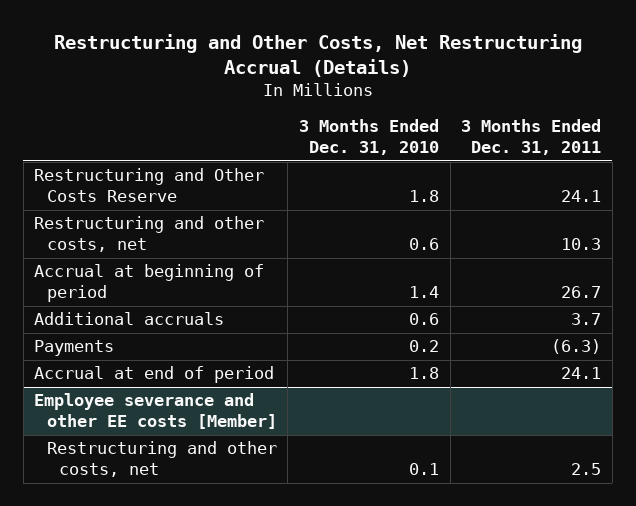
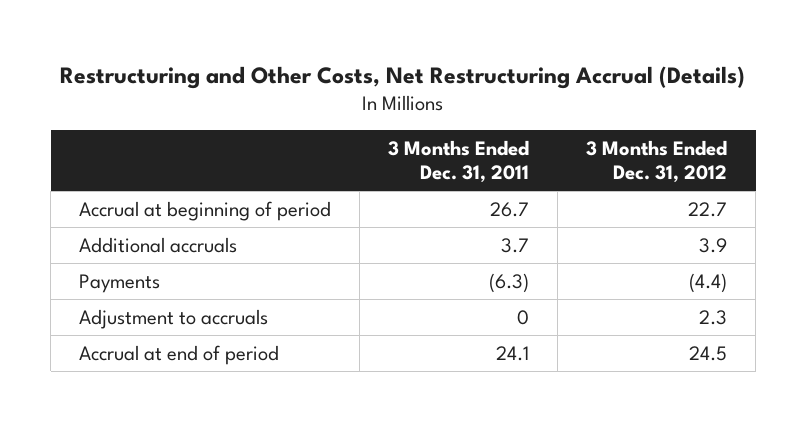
[298,119,439,156] 3 Months Ended Dec. 31, 2010 -> none
none -> [586,140,728,184] 3 Months Ended Dec. 31, 2012
[34,168,265,203] Restructuring and Other Costs Reserve -> none
[34,216,265,253] Restructuring and other costs, net -> none
none -> [79,308,269,329] Adjustment to accruals
[34,393,277,430] Employee severance and other EE costs [Member] -> none
[46,441,277,478] Restructuring and other costs, net -> none

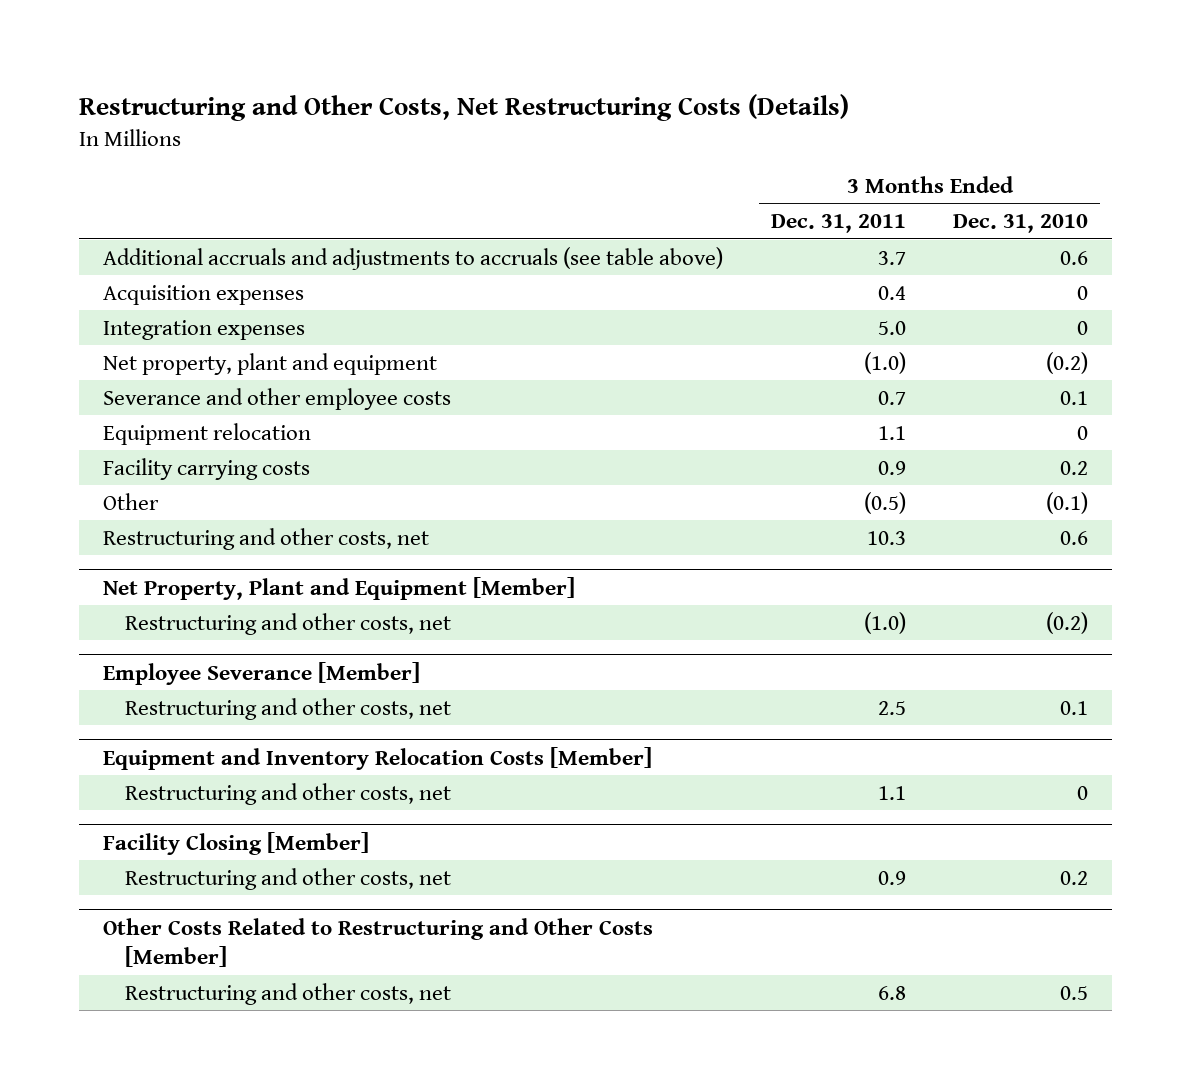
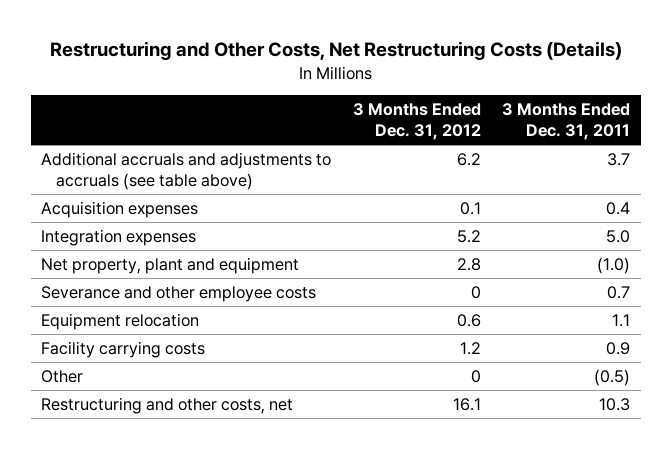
[953,214,1089,234] Dec. 31, 2010 -> none
none -> [352,103,481,141] 3 Months Ended Dec. 31, 2012
[102,576,575,600] Net Property, Plant and Equipment [Member] -> none
[125,612,452,635] Restructuring and other costs, net -> none
[102,661,420,685] Employee Severance [Member] -> none
[125,697,452,720] Restructuring and other costs, net -> none
[102,746,652,770] Equipment and Inventory Relocation Costs [Member] -> none
[125,782,452,805] Restructuring and other costs, net -> none
[102,831,369,855] Facility Closing [Member] -> none
[125,867,452,890] Restructuring and other costs, net -> none
[102,917,653,968] Other Costs Related to Restructuring and Other Costs [Member] -> none
[125,982,452,1005] Restructuring and other costs, net -> none

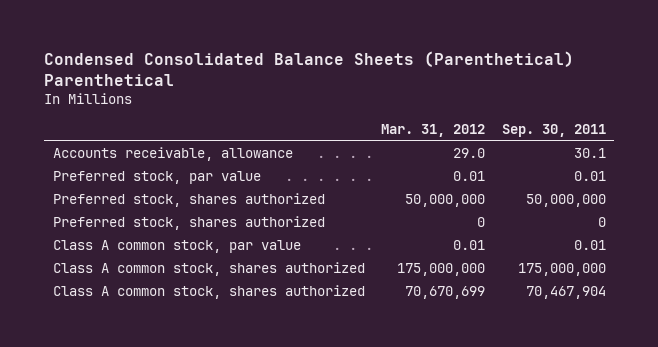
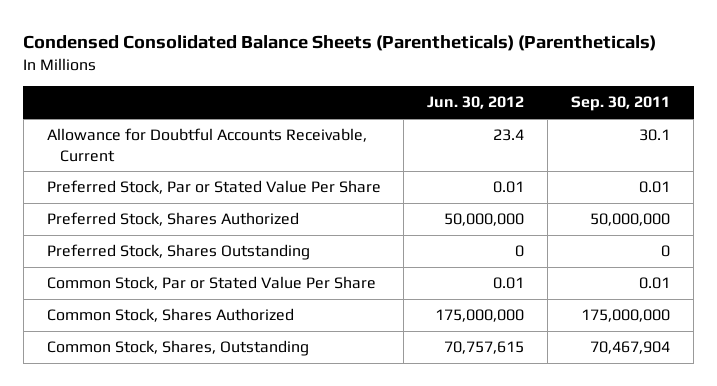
[44,51,575,87] Condensed Consolidated Balance Sheets (Parenthetical) Parenthetical -> [23,35,657,52] Condensed Consolidated Balance Sheets (Parentheticals) (Parentheticals)
[381,124,486,138] Mar. 31, 2012 -> none
none -> [427,96,525,110] Jun. 30, 2012
[52,147,293,162] Accounts receivable, allowance -> [46,128,367,162] Allowance for Doubtful Accounts Receivable, Current
[52,171,261,185] Preferred stock, par value -> [46,180,381,195] Preferred Stock, Par or Stated Value Per Share
[52,193,325,208] Preferred stock, shares authorized -> [46,212,299,227] Preferred Stock, Shares Authorized
[52,216,325,231] Preferred stock, shares authorized -> [46,244,310,261] Preferred Stock, Shares Outstanding
[52,240,301,254] Class A common stock, par value -> [46,276,376,291] Common Stock, Par or Stated Value Per Share
[52,262,365,277] Class A common stock, shares authorized -> [46,308,294,323] Common Stock, Shares Authorized
[52,285,365,300] Class A common stock, shares authorized -> [46,340,309,357] Common Stock, Shares, Outstanding

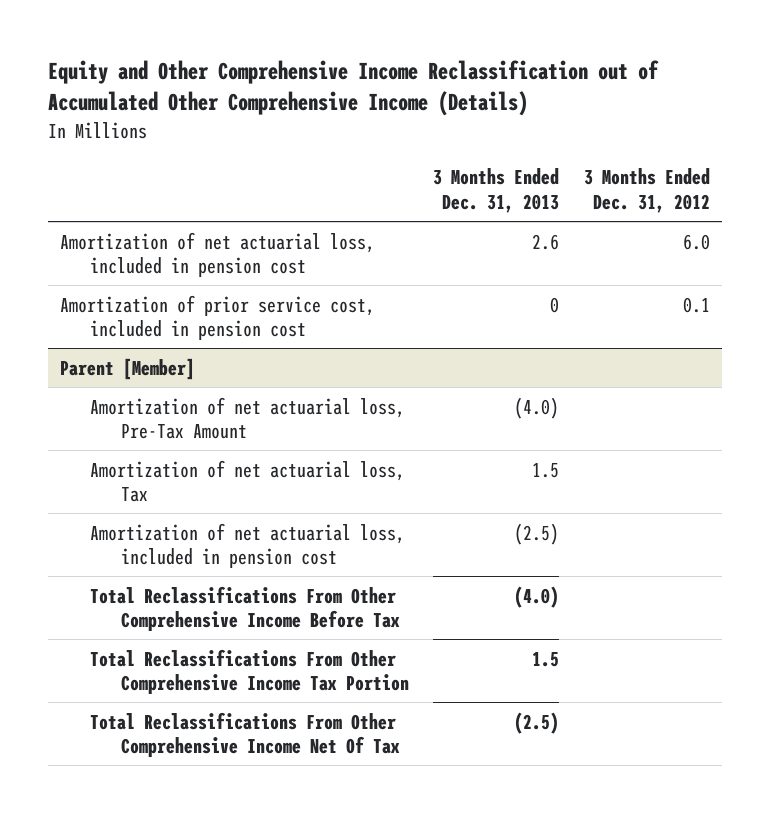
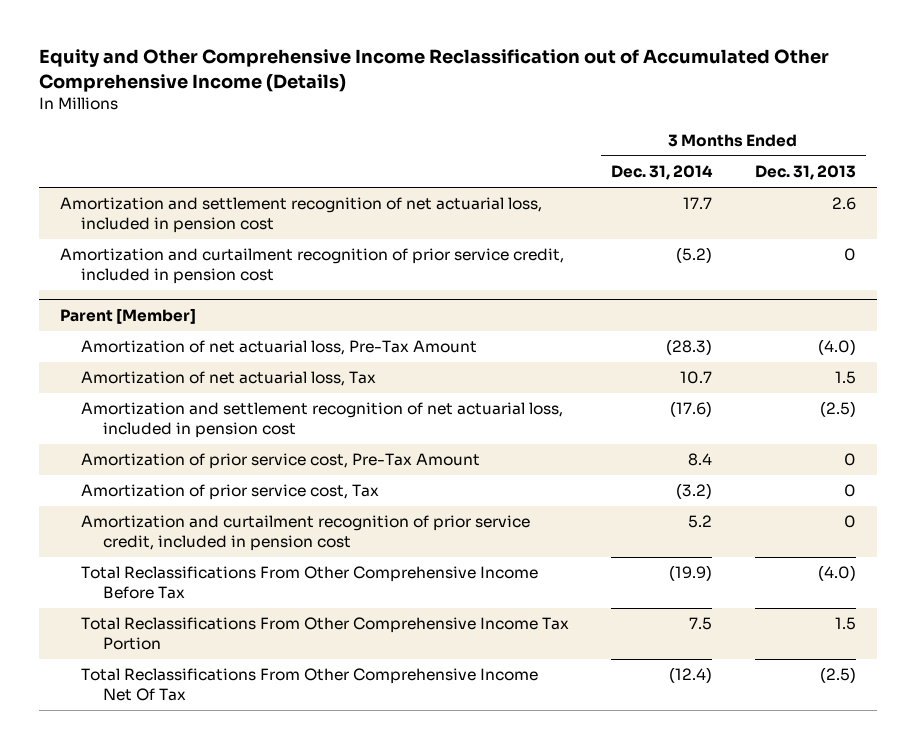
[583,168,710,213] 3 Months Ended Dec. 31, 2012 -> none
none -> [611,165,714,181] Dec. 31, 2014
[60,231,376,277] Amortization of net actuarial loss, included in pension cost -> [59,197,542,233] Amortization and settlement recognition of net actuarial loss, included in pension cost
[60,294,376,340] Amortization of prior service cost, included in pension cost -> [59,248,564,284] Amortization and curtailment recognition of prior service credit, included in pension cost
[90,522,406,568] Amortization of net actuarial loss, included in pension cost -> [81,402,564,438] Amortization and settlement recognition of net actuarial loss, included in pension cost
none -> [81,453,481,470] Amortization of prior service cost, Pre-Tax Amount
none -> [81,484,380,501] Amortization of prior service cost, Tax
none -> [81,515,531,551] Amortization and curtailment recognition of prior service credit, included in pension cost

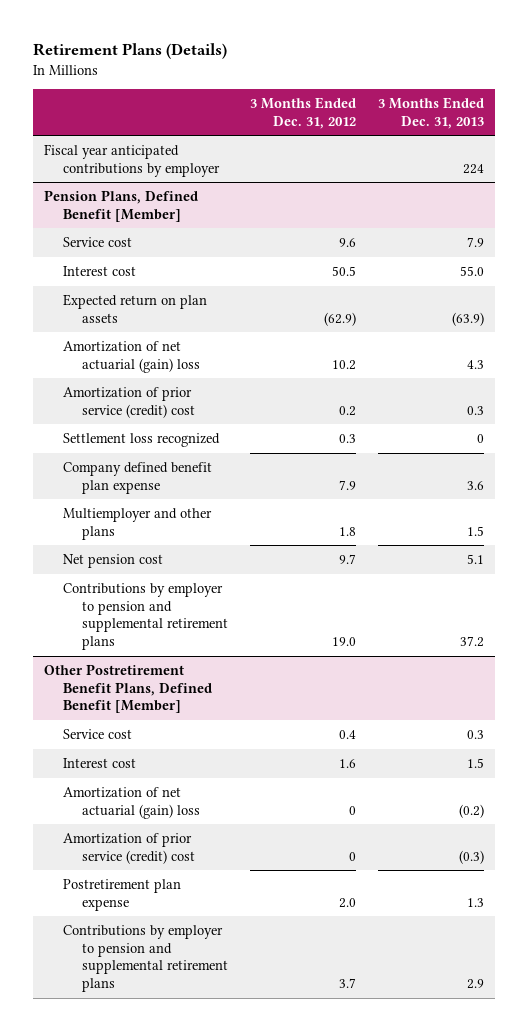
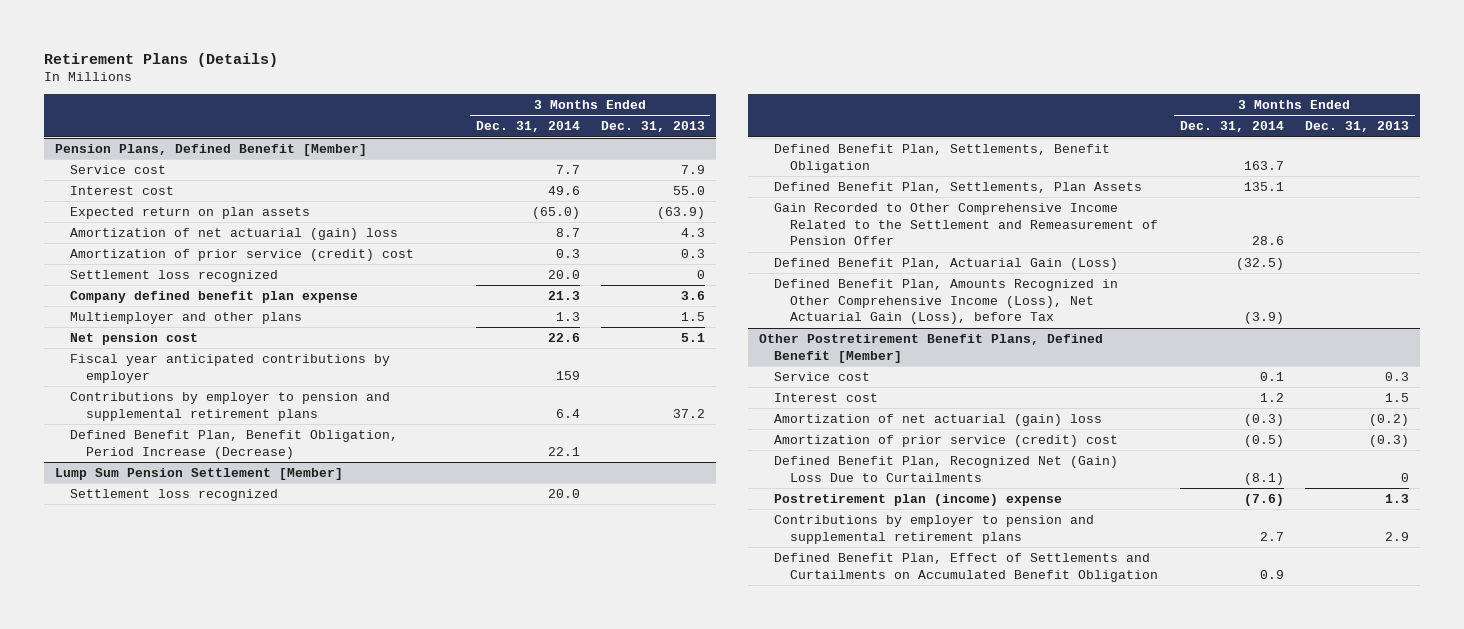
[250,97,357,129] 3 Months Ended Dec. 31, 2012 -> none
none -> [475,121,580,133] Dec. 31, 2014
[44,144,221,177] Fiscal year anticipated contributions by employer -> none
none -> [70,353,391,383] Fiscal year anticipated contributions by employer
none -> [70,429,399,459] Defined Benefit Plan, Benefit Obligation, Period Increase (Decrease)
none -> [54,467,343,480] Lump Sum Pension Settlement [Member]
none -> [70,488,279,501] Settlement loss recognized
none -> [774,143,1111,173] Defined Benefit Plan, Settlements, Benefit Obligation
none -> [774,181,1143,193] Defined Benefit Plan, Settlements, Plan Assets
none -> [774,202,1159,246] Gain Recorded to Other Comprehensive Income Related to the Settlement and Remeasurement of Pension Offer
none -> [774,257,1119,270] Defined Benefit Plan, Actuarial Gain (Loss)
none -> [774,278,1119,325] Defined Benefit Plan, Amounts Recognized in Other Comprehensive Income (Loss), Net Actuarial Gain (Loss), before Tax
none -> [774,455,1119,482] Defined Benefit Plan, Recognized Net (Gain) Loss Due to Curtailments
[63,879,182,911] Postretirement plan expense -> [774,493,1063,506] Postretirement plan (income) expense
none -> [774,552,1159,582] Defined Benefit Plan, Effect of Settlements and Curtailments on Accumulated Benefit Obligation

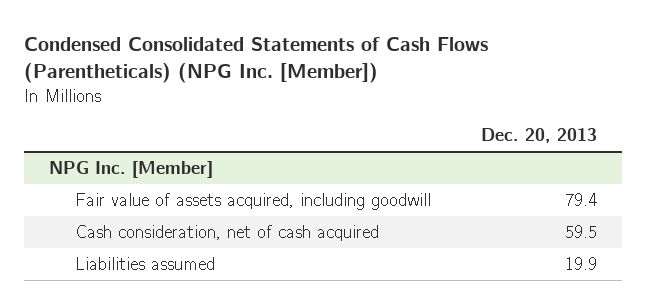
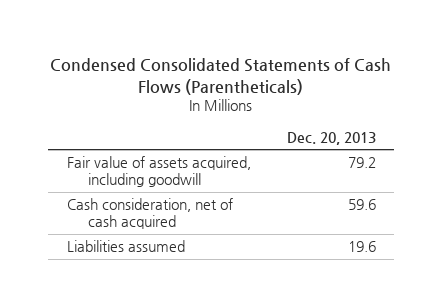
[23,36,488,84] Condensed Consolidated Statements of Cash Flows (Parentheticals) (NPG Inc. [Member]) -> [50,58,392,95] Condensed Consolidated Statements of Cash Flows (Parentheticals)
[48,160,213,178] NPG Inc. [Member] -> none
[564,192,597,206] 79.4 -> [348,157,377,169] 79.2
[564,224,597,238] 59.5 -> [348,199,377,211] 59.6
[564,256,597,270] 19.9 -> [348,241,377,253] 19.6

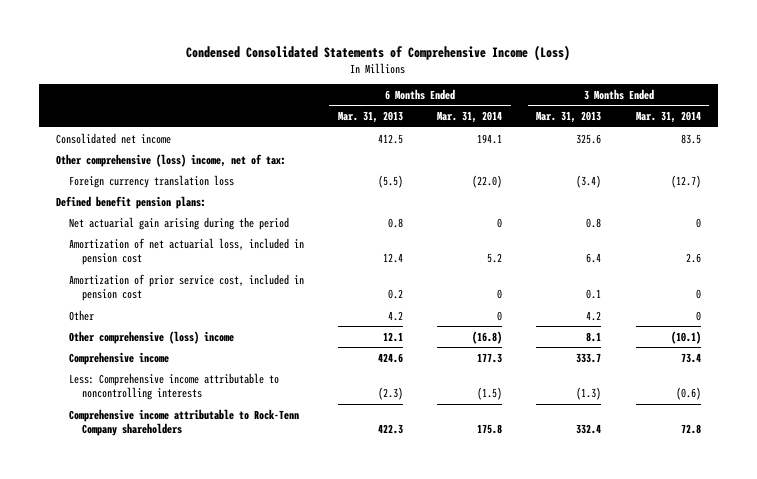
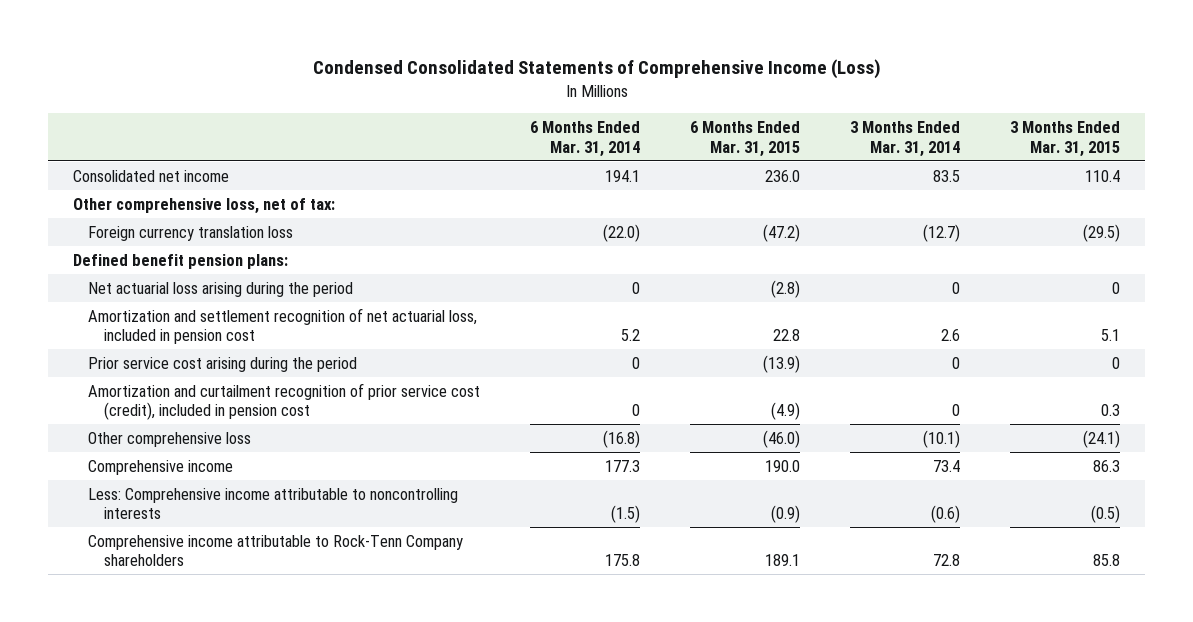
[337,111,403,124] Mar. 31, 2013 -> none
[536,111,602,124] Mar. 31, 2013 -> none
none -> [690,121,801,157] 6 Months Ended Mar. 31, 2015
none -> [1010,121,1121,157] 3 Months Ended Mar. 31, 2015
[55,153,286,167] Other comprehensive (loss) income, net of tax: -> [73,198,336,215] Other comprehensive loss, net of tax:
[68,309,94,321] Other -> none
[68,216,289,230] Net actuarial gain arising during the period -> [88,282,354,298] Net actuarial loss arising during the period
[68,237,304,266] Amortization of net actuarial loss, included in pension cost -> [88,308,478,345] Amortization and settlement recognition of net actuarial loss, included in pension cost
none -> [88,357,358,373] Prior service cost arising during the period
[68,273,304,302] Amortization of prior service cost, included in pension cost -> [88,383,481,421] Amortization and curtailment recognition of prior service cost (credit), included in pension cost
[68,330,234,344] Other comprehensive (loss) income -> [88,432,252,448] Other comprehensive loss

